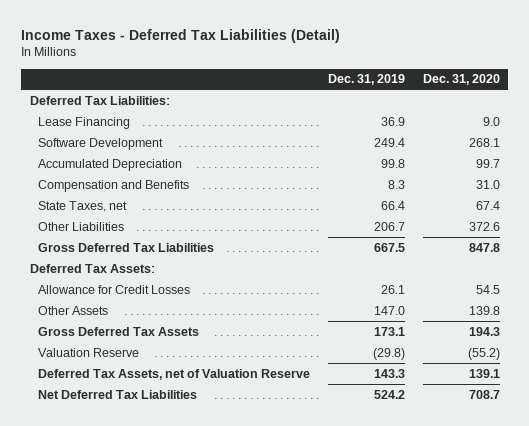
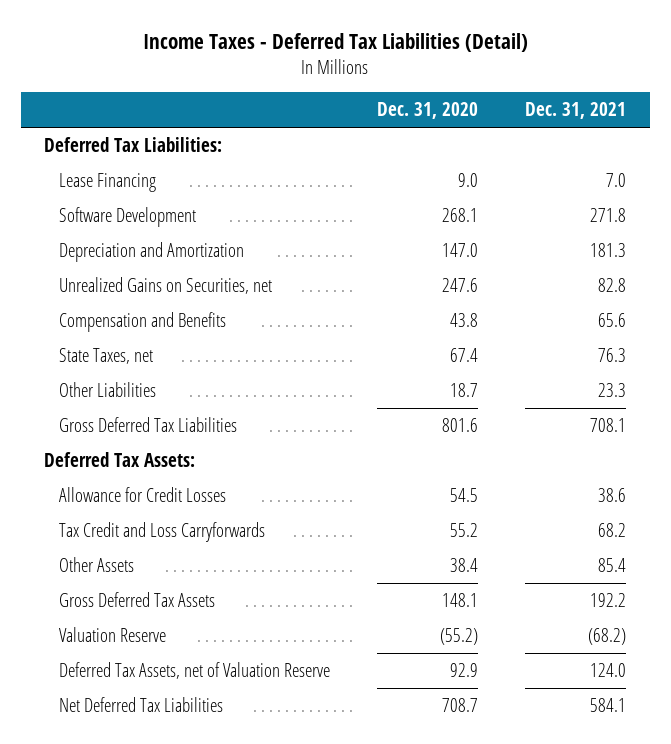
[328,74,406,86] Dec. 31, 2019 -> none
none -> [525,102,627,120] Dec. 31, 2021
[38,158,183,171] Accumulated Depreciation -> [58,242,244,263] Depreciation and Amortization
[475,158,500,168] 99.7 -> [442,243,479,258] 147.0
none -> [58,277,272,295] Unrealized Gains on Securities, net
[475,179,500,189] 31.0 -> [450,313,479,328] 43.8
[468,221,500,231] 372.6 -> [450,383,479,398] 18.7
[468,242,500,252] 847.8 -> [442,418,479,433] 801.6
none -> [58,522,265,543] Tax Credit and Loss Carryforwards
[468,305,500,315] 139.8 -> [450,558,479,573] 38.4
[468,326,500,336] 194.3 -> [442,593,479,608] 148.1
[468,368,500,378] 139.1 -> [450,663,479,678] 92.9

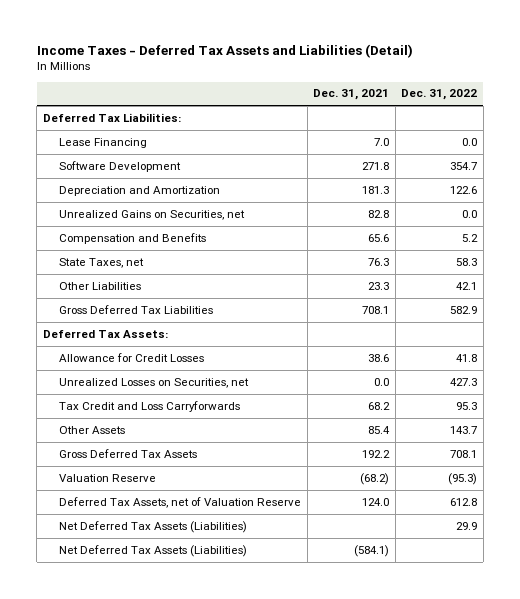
[143,33,529,53] Income Taxes - Deferred Tax Liabilities (Detail) -> [36,43,413,58] Income Taxes - Deferred Tax Assets and Liabilities (Detail)
[377,102,479,120] Dec. 31, 2020 -> none
none -> [401,89,478,101] Dec. 31, 2022
none -> [58,377,249,388] Unrealized Losses on Securities, net
none -> [58,520,247,533] Net Deferred Tax Assets (Liabilities)
[58,697,223,713] Net Deferred Tax Liabilities -> [58,544,247,557] Net Deferred Tax Assets (Liabilities)
[590,698,627,713] 584.1 -> [354,544,390,557] (584.1)

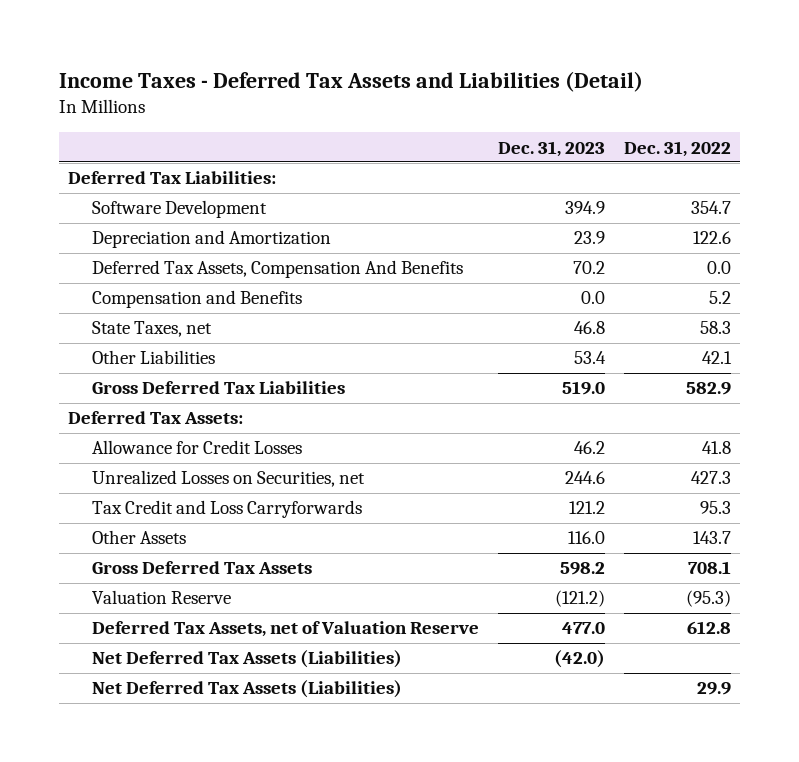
[313,89,390,101] Dec. 31, 2021 -> none
none -> [497,140,605,157] Dec. 31, 2023
[58,137,147,148] Lease Financing -> none
[58,209,245,220] Unrealized Gains on Securities, net -> none
none -> [91,260,463,279] Deferred Tax Assets, Compensation And Benefits
[58,520,247,533] Net Deferred Tax Assets (Liabilities) -> [91,680,402,699] Net Deferred Tax Assets (Liabilities)

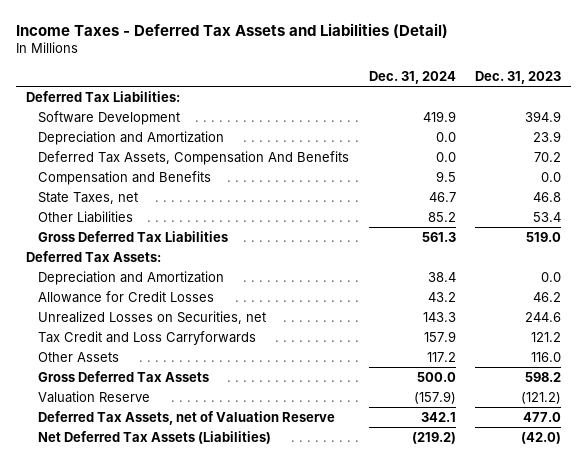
[623,140,731,157] Dec. 31, 2022 -> none
none -> [368,70,456,84] Dec. 31, 2024
none -> [37,270,224,285] Depreciation and Amortization
[91,680,402,699] Net Deferred Tax Assets (Liabilities) -> none

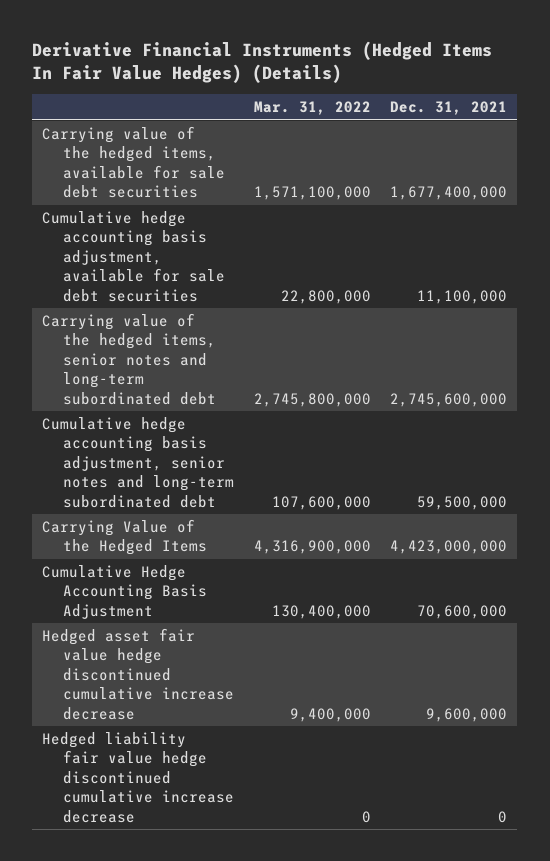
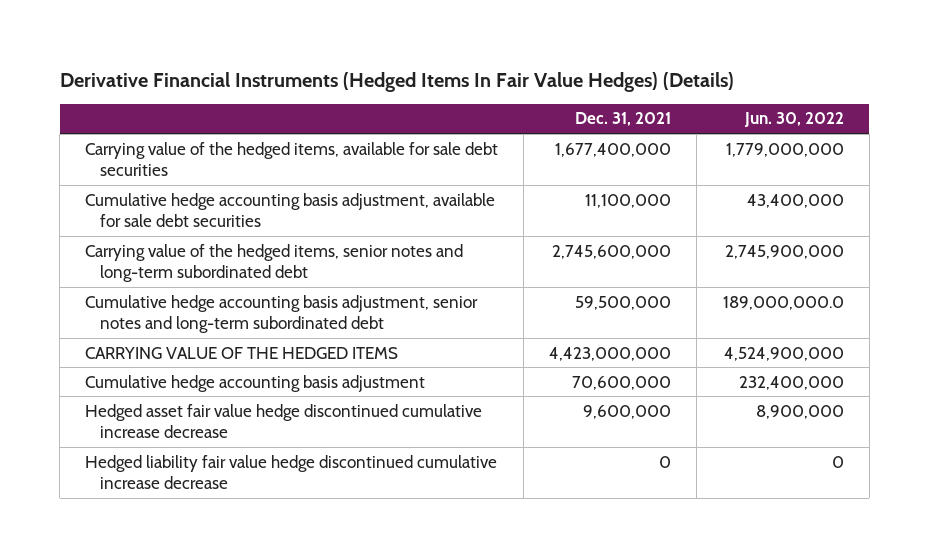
[253,101,371,116] Mar. 31, 2022 -> none
none -> [743,112,844,128] Jun. 30, 2022
[42,519,208,556] Carrying Value of the Hedged Items -> [85,346,399,359] CARRYING VALUE OF THE HEDGED ITEMS
[42,565,208,619] Cumulative Hedge Accounting Basis Adjustment -> [85,374,426,392] Cumulative hedge accounting basis adjustment

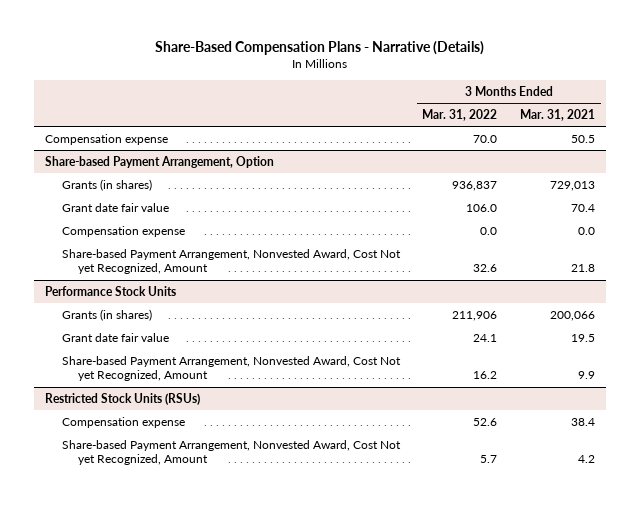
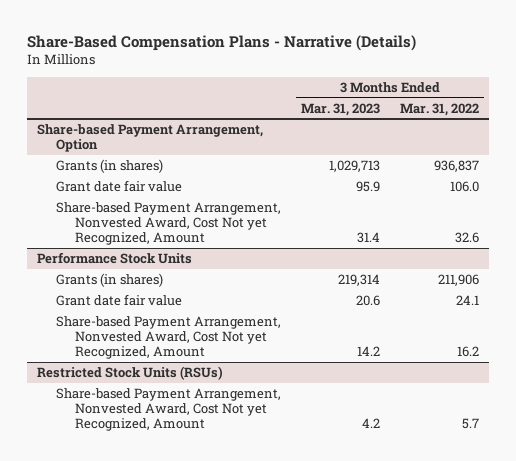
[519,108,595,121] Mar. 31, 2021 -> none
none -> [301,102,381,116] Mar. 31, 2023
[45,133,169,145] Compensation expense -> none
[61,225,185,237] Compensation expense -> none
[61,416,185,428] Compensation expense -> none

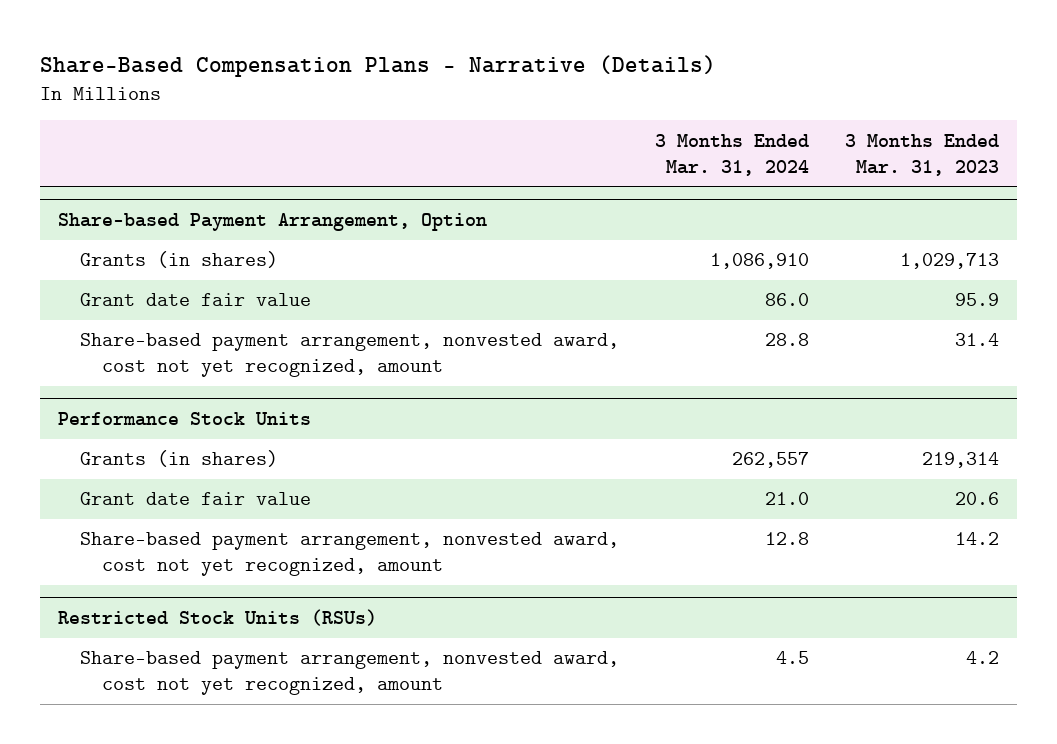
[400,102,480,116] Mar. 31, 2022 -> none
none -> [655,133,810,176] 3 Months Ended Mar. 31, 2024
[56,201,282,246] Share-based Payment Arrangement, Nonvested Award, Cost Not yet Recognized, Amount -> [79,333,619,378] Share-based payment arrangement, nonvested award, cost not yet recognized, amount
[56,315,282,360] Share-based Payment Arrangement, Nonvested Award, Cost Not yet Recognized, Amount -> [79,532,619,577] Share-based payment arrangement, nonvested award, cost not yet recognized, amount
[56,387,282,432] Share-based Payment Arrangement, Nonvested Award, Cost Not yet Recognized, Amount -> [79,651,619,696] Share-based payment arrangement, nonvested award, cost not yet recognized, amount

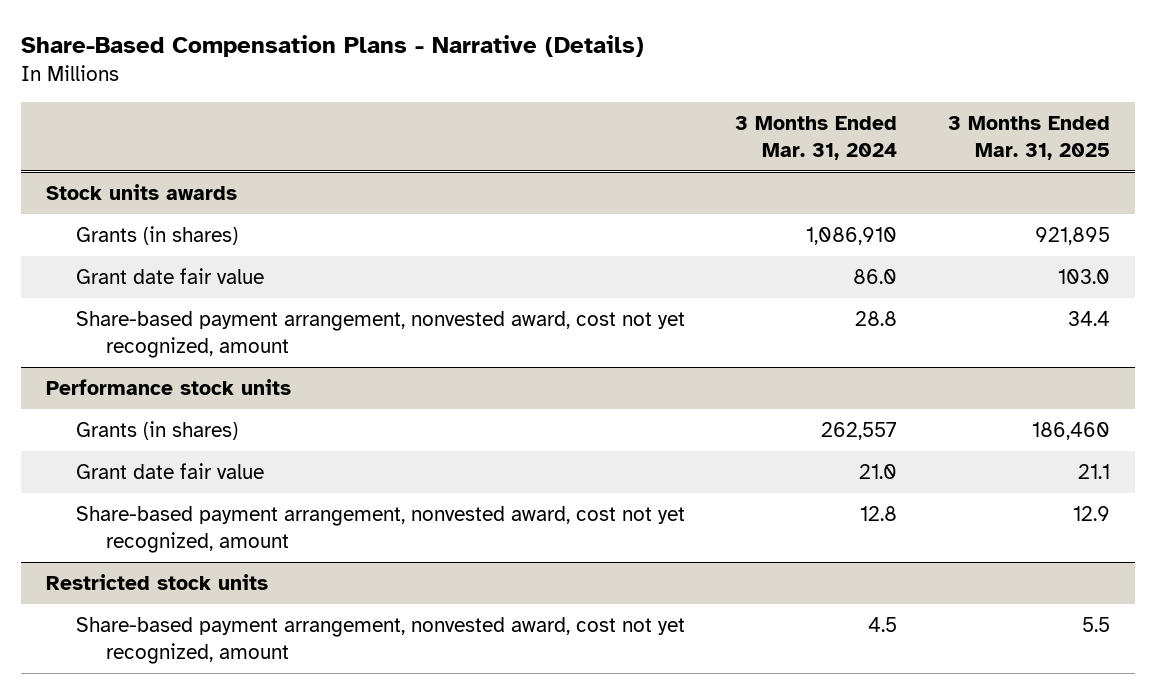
[845,133,1000,176] 3 Months Ended Mar. 31, 2023 -> none
none -> [947,116,1110,160] 3 Months Ended Mar. 31, 2025
[57,213,487,232] Share-based Payment Arrangement, Option -> [46,184,238,201] Stock units awards
[57,412,311,427] Performance Stock Units -> [46,379,292,396] Performance stock units
[57,609,377,627] Restricted Stock Units (RSUs) -> [46,574,269,591] Restricted stock units

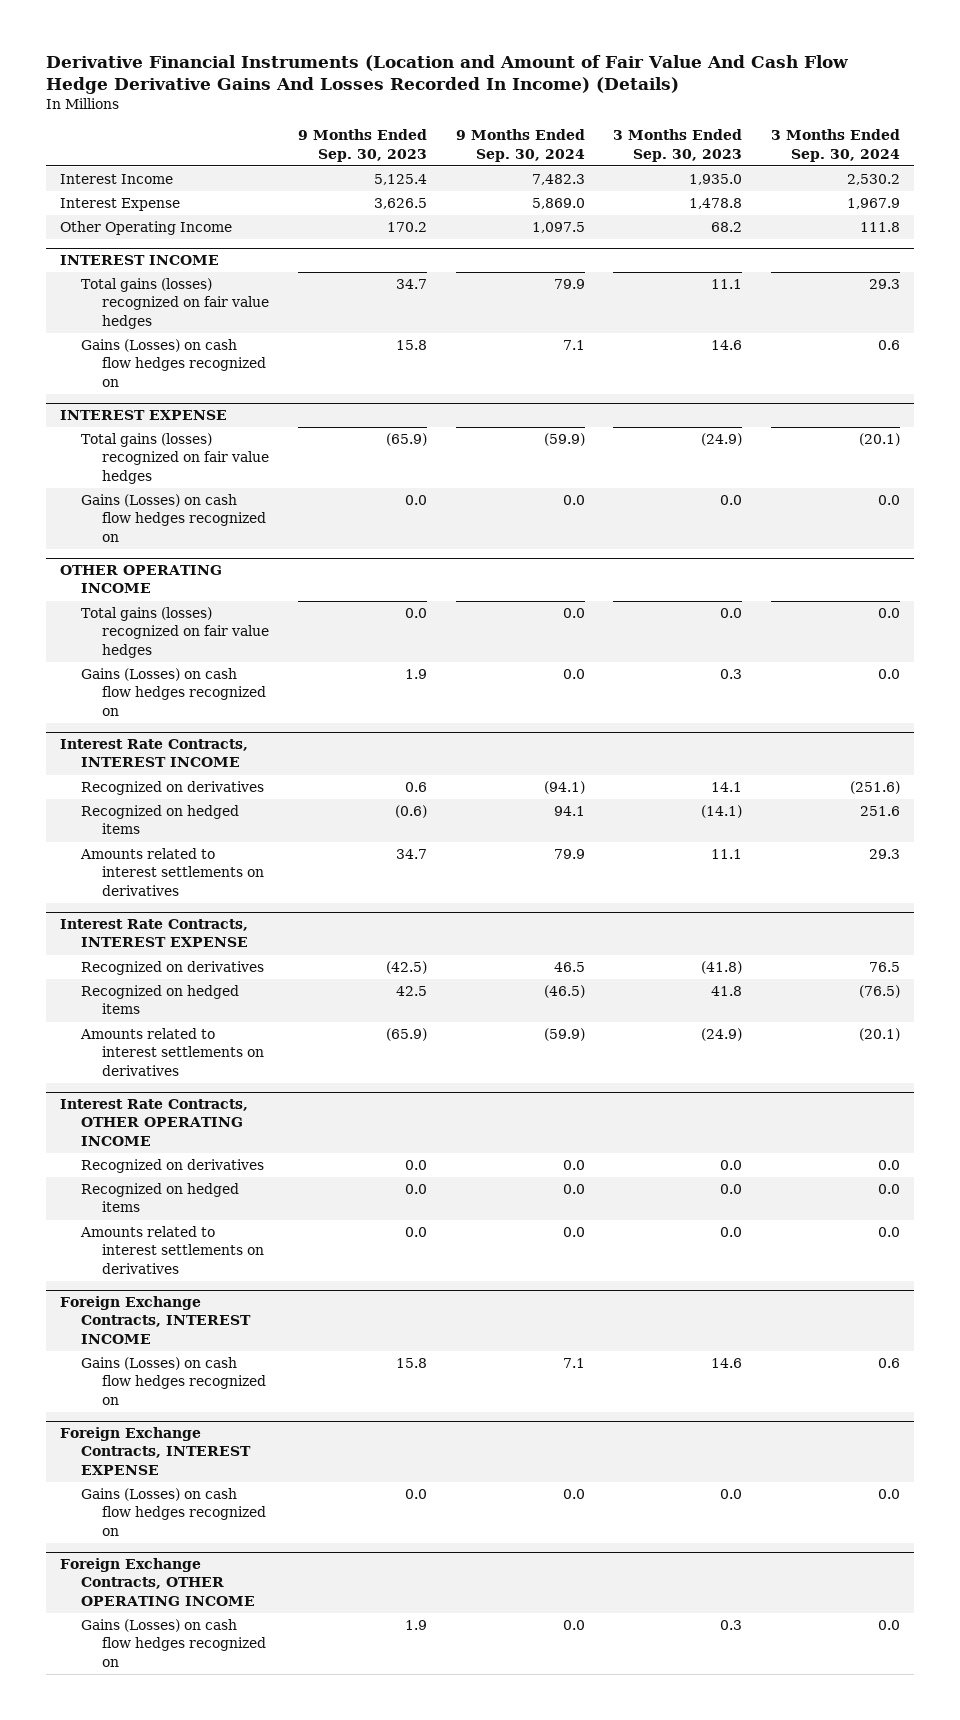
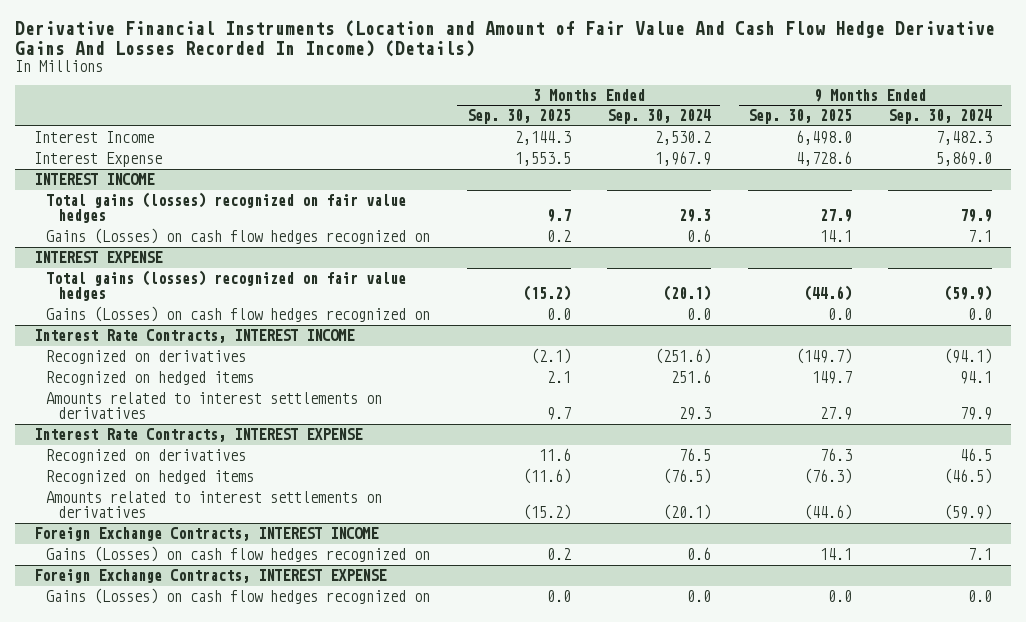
[297,129,427,162] 9 Months Ended Sep. 30, 2023 -> none
[613,129,743,162] 3 Months Ended Sep. 30, 2023 -> none
none -> [466,109,571,125] Sep. 30, 2025
none -> [747,109,852,125] Sep. 30, 2025
[60,221,233,236] Other Operating Income -> none
[60,565,223,594] OTHER OPERATING INCOME -> none
[81,607,270,658] Total gains (losses) recognized on fair value hedges -> none
[81,668,267,716] Gains (Losses) on cash flow hedges recognized on -> none
[60,1099,249,1146] Interest Rate Contracts, OTHER OPERATING INCOME -> none
[81,1159,265,1174] Recognized on derivatives -> none
[81,1183,240,1213] Recognized on hedged items -> none
[80,1226,265,1274] Amounts related to interest settlements on derivatives -> none
[60,1558,256,1606] Foreign Exchange Contracts, OTHER OPERATING INCOME -> none
[81,1619,267,1667] Gains (Losses) on cash flow hedges recognized on -> none

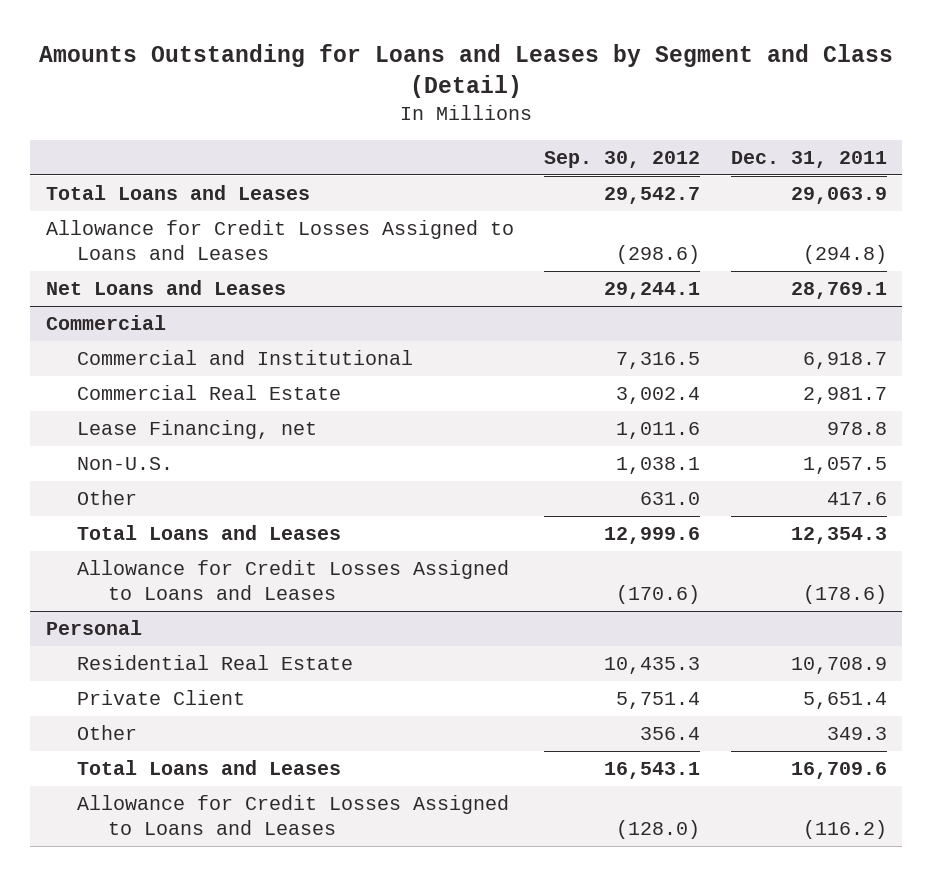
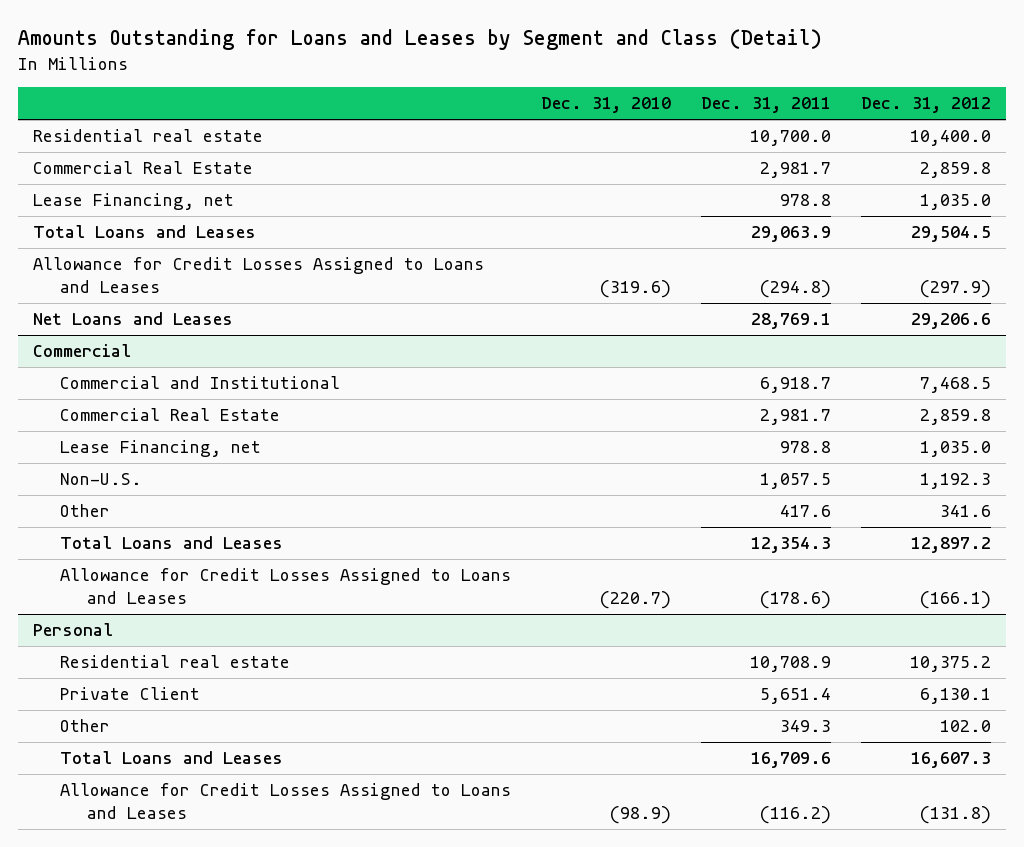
[544,151,701,169] Sep. 30, 2012 -> none
none -> [540,97,671,114] Dec. 31, 2010
none -> [861,97,992,114] Dec. 31, 2012
none -> [32,129,263,143] Residential real estate
none -> [32,161,253,175] Commercial Real Estate
none -> [32,193,234,211] Lease Financing, net
[77,655,354,671] Residential Real Estate -> [59,655,290,669] Residential real estate

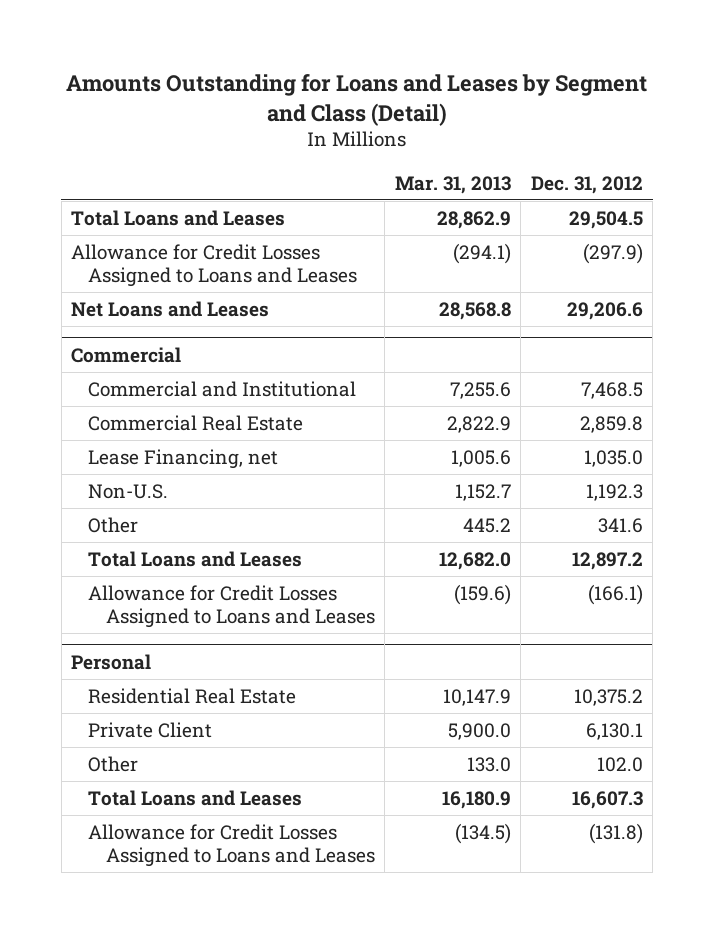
[540,97,671,114] Dec. 31, 2010 -> none
[701,97,832,114] Dec. 31, 2011 -> none
none -> [394,175,511,194] Mar. 31, 2013
[32,129,263,143] Residential real estate -> none
[32,161,253,175] Commercial Real Estate -> none
[32,193,234,211] Lease Financing, net -> none
[59,655,290,669] Residential real estate -> [88,687,297,704] Residential Real Estate

